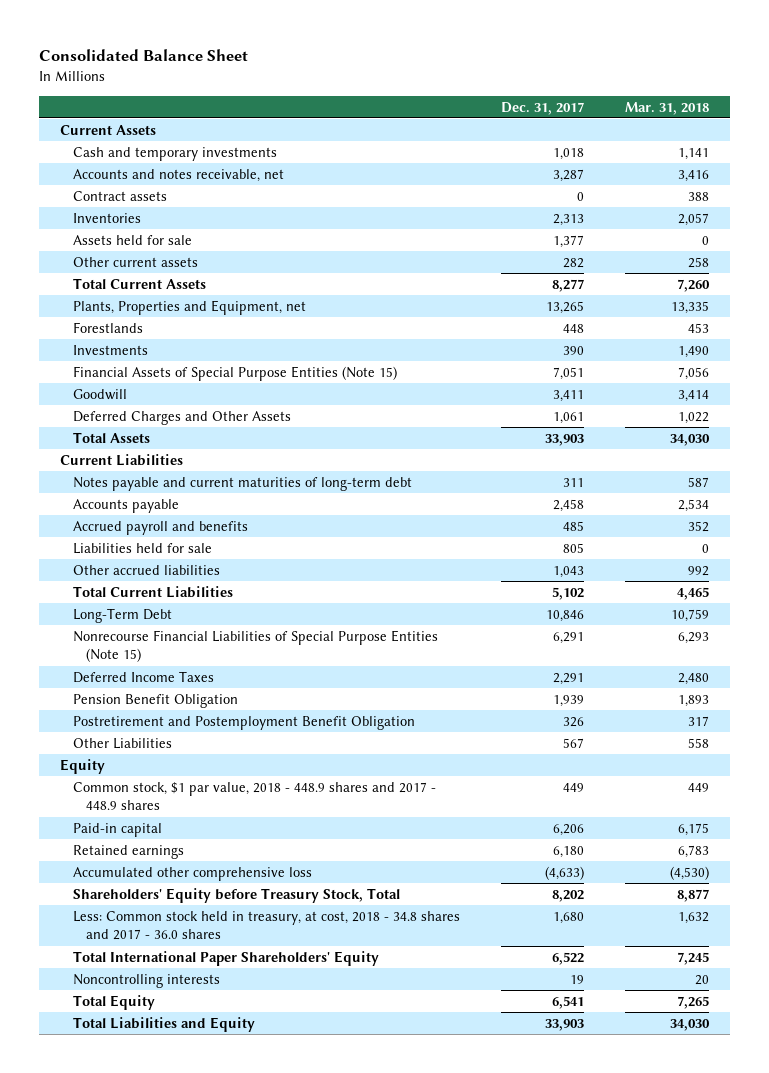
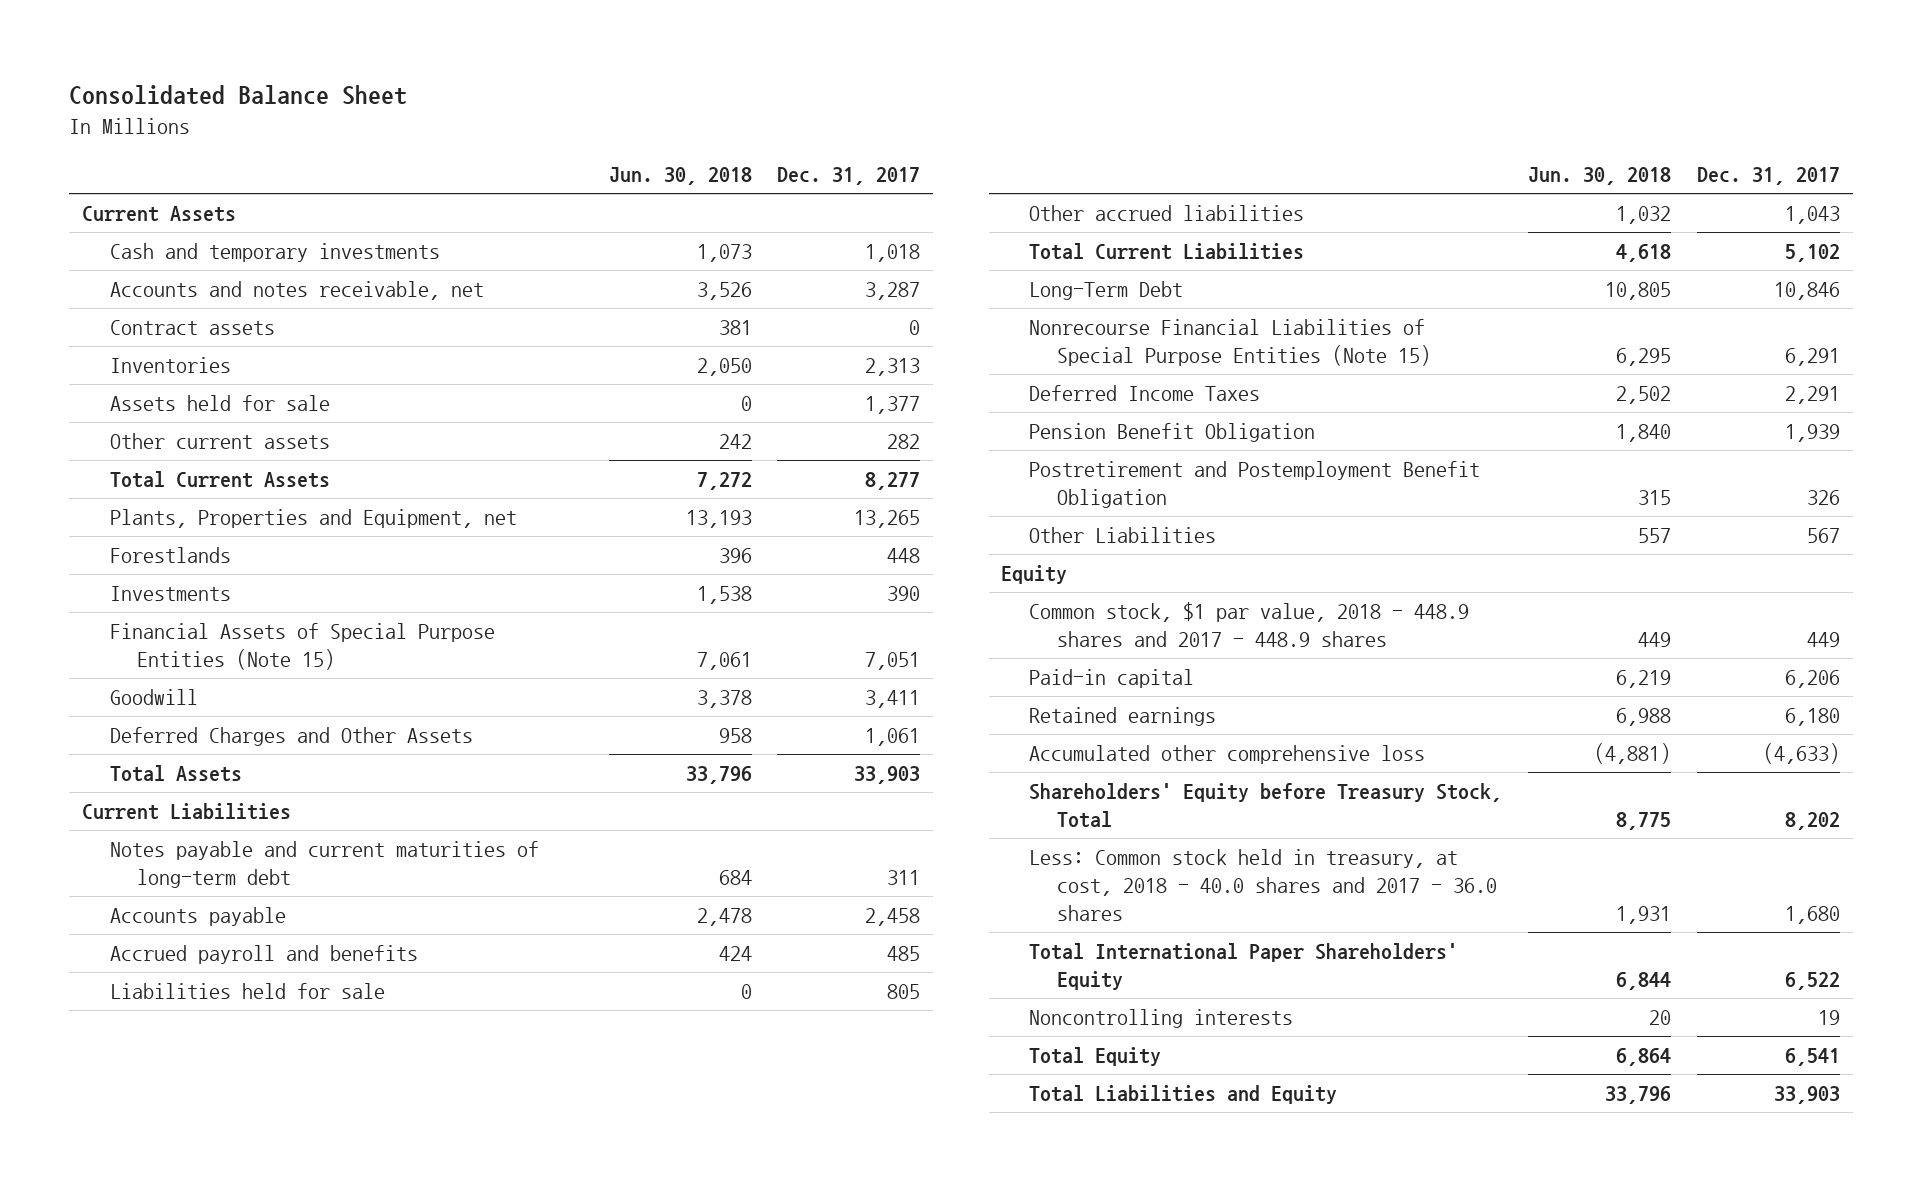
[625,101,710,115] Mar. 31, 2018 -> none
none -> [608,167,752,186] Jun. 30, 2018
[72,910,460,941] Less: Common stock held in treasury, at cost, 2018 - 34.8 shares and 2017 - 36.0 shares -> [1029,849,1497,922] Less: Common stock held in treasury, at cost, 2018 - 40.0 shares and 2017 - 36.0 shares

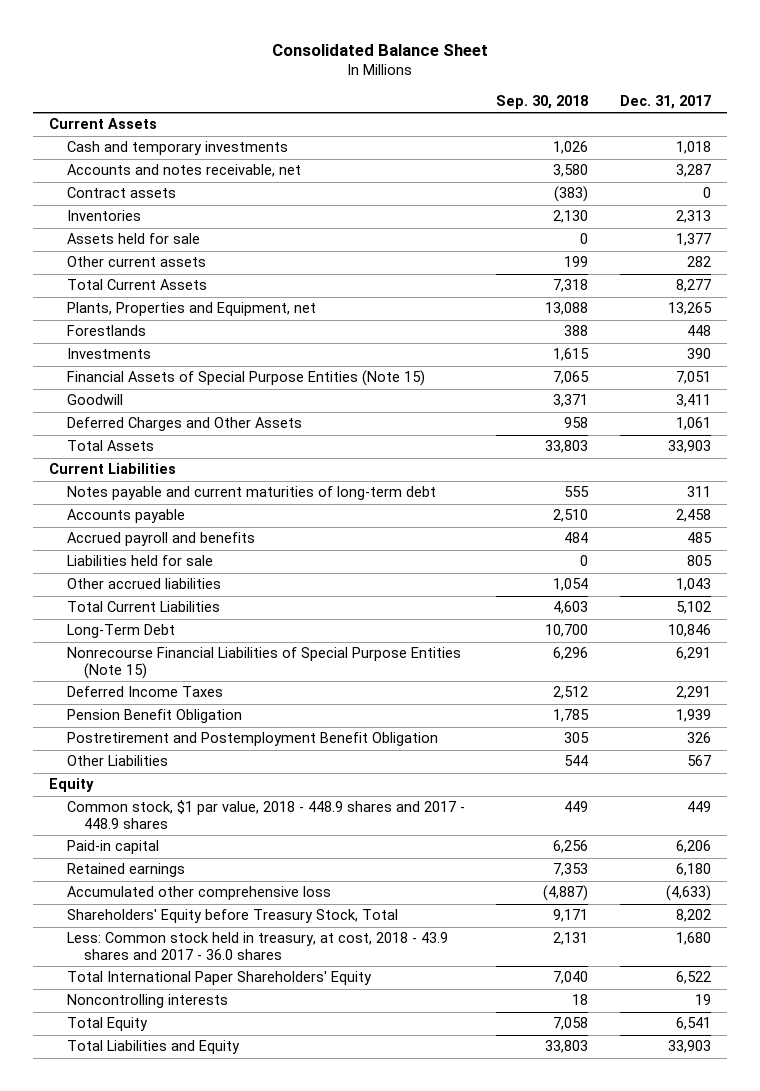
[608,167,752,186] Jun. 30, 2018 -> none
none -> [496,95,589,110] Sep. 30, 2018
[1029,849,1497,922] Less: Common stock held in treasury, at cost, 2018 - 40.0 shares and 2017 - 36.0 shares -> [66,932,448,961] Less: Common stock held in treasury, at cost, 2018 - 43.9 shares and 2017 - 36.0 shares

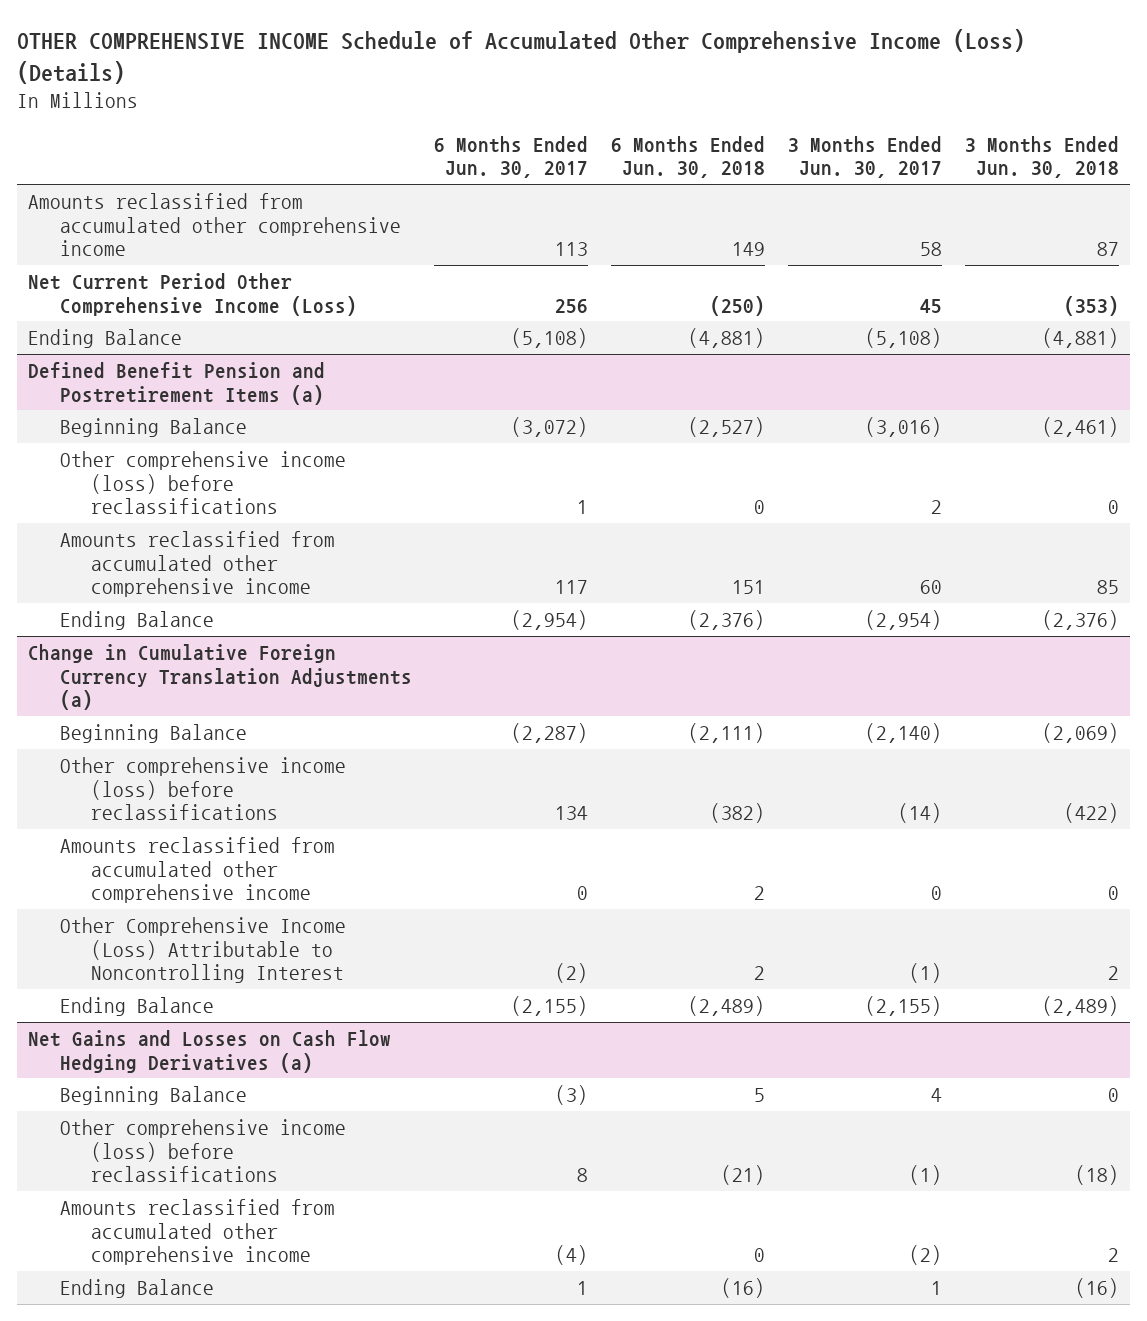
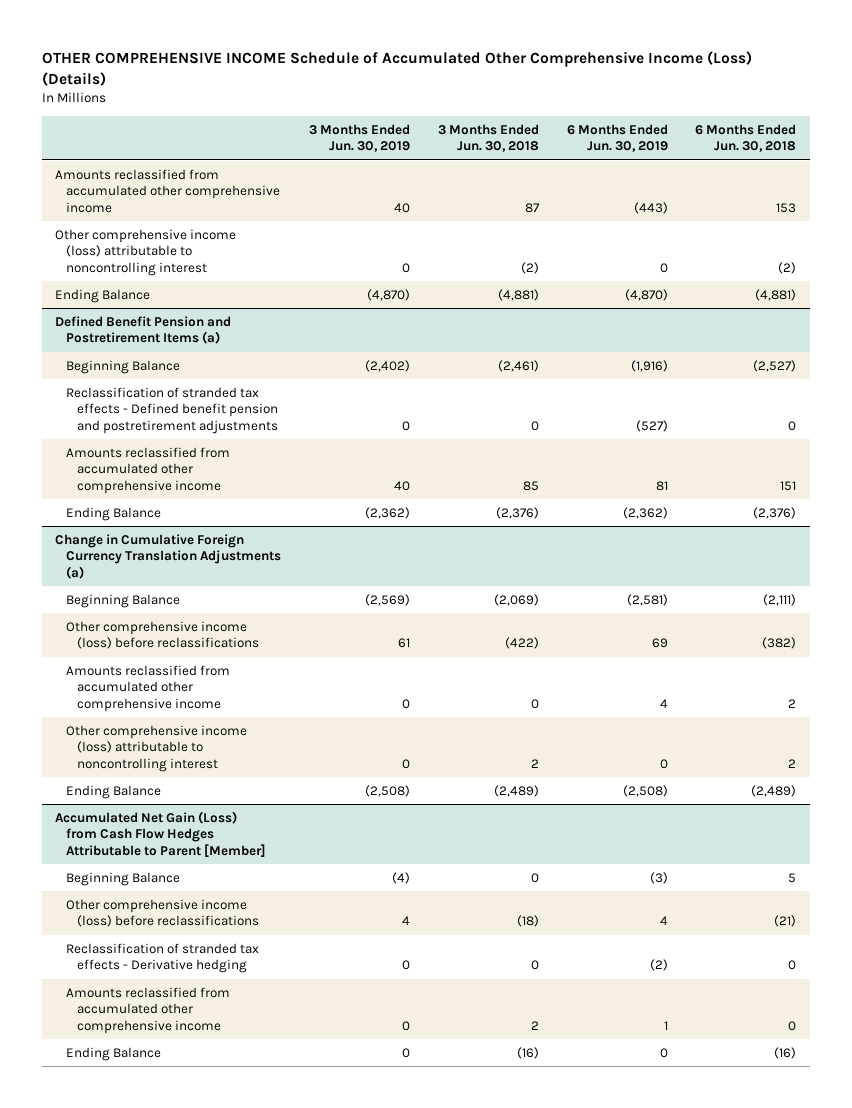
[434,135,589,179] 6 Months Ended Jun. 30, 2017 -> none
[787,135,942,179] 3 Months Ended Jun. 30, 2017 -> none
none -> [308,123,410,153] 3 Months Ended Jun. 30, 2019
none -> [566,123,668,153] 6 Months Ended Jun. 30, 2019
[28,272,357,316] Net Current Period Other Comprehensive Income (Loss) -> none
[732,242,766,257] 149 -> [776,203,797,214] 153
none -> [55,228,237,277] Other comprehensive income (loss) attributable to noncontrolling interest
[59,450,346,515] Other comprehensive income (loss) before reclassifications -> none
none -> [66,386,278,435] Reclassification of stranded tax effects - Defined benefit pension and postretirement adjustments
[59,916,346,984] Other Comprehensive Income (Loss) Attributable to Noncontrolling Interest -> [66,724,248,773] Other comprehensive income (loss) attributable to noncontrolling interest
[28,1029,392,1073] Net Gains and Losses on Cash Flow Hedging Derivatives (a) -> [55,810,267,858] Accumulated Net Gain (Loss) from Cash Flow Hedges Attributable to Parent [Member]
none -> [66,942,260,974] Reclassification of stranded tax effects - Derivative hedging

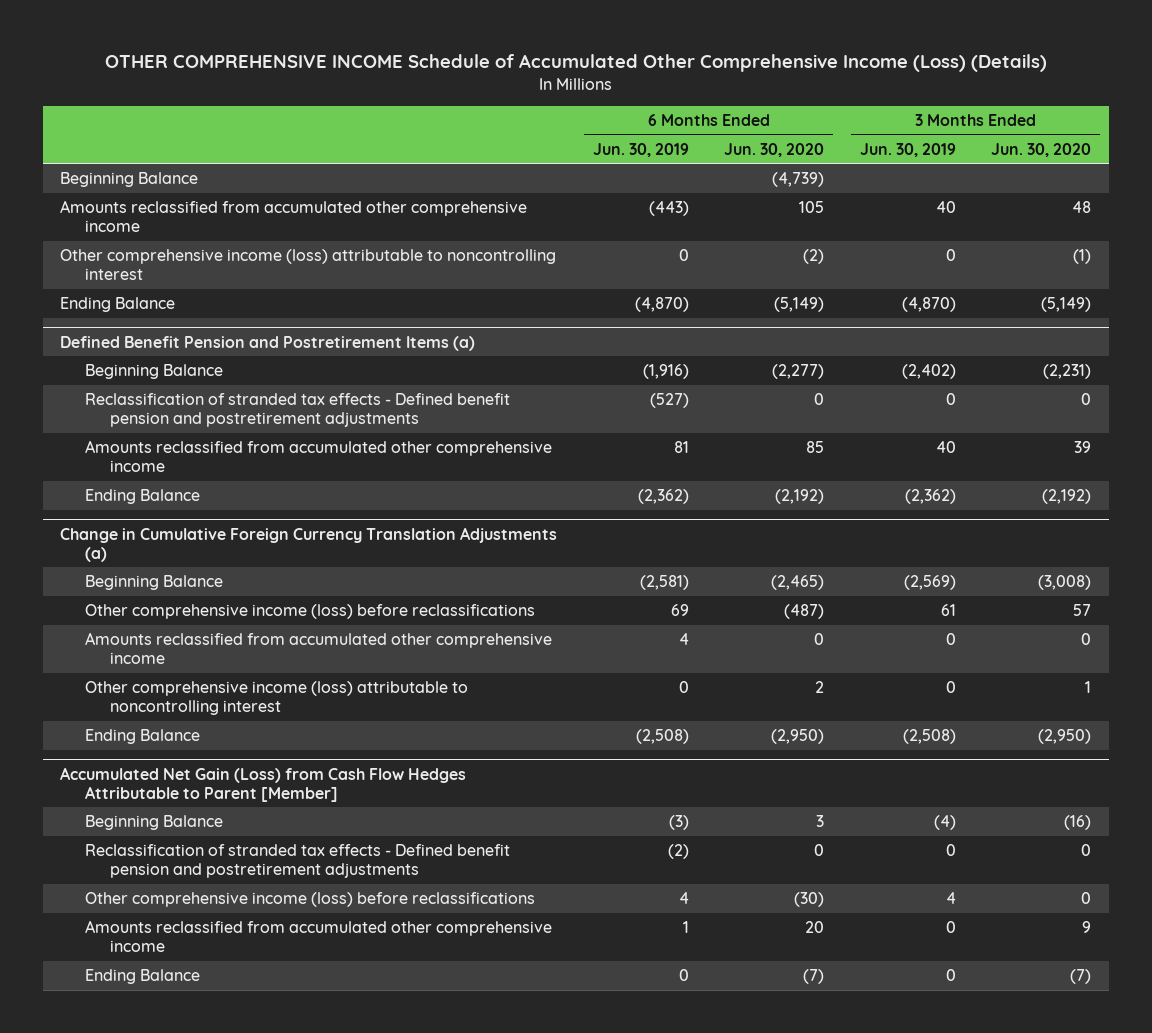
[437,123,539,153] 3 Months Ended Jun. 30, 2018 -> none
[695,123,797,153] 6 Months Ended Jun. 30, 2018 -> none
none -> [724,142,825,157] Jun. 30, 2020
none -> [991,142,1092,157] Jun. 30, 2020
none -> [60,172,199,188] Beginning Balance
none -> [85,844,511,879] Reclassification of stranded tax effects - Defined benefit pension and postretirement adjustments
[66,942,260,974] Reclassification of stranded tax effects - Derivative hedging -> none

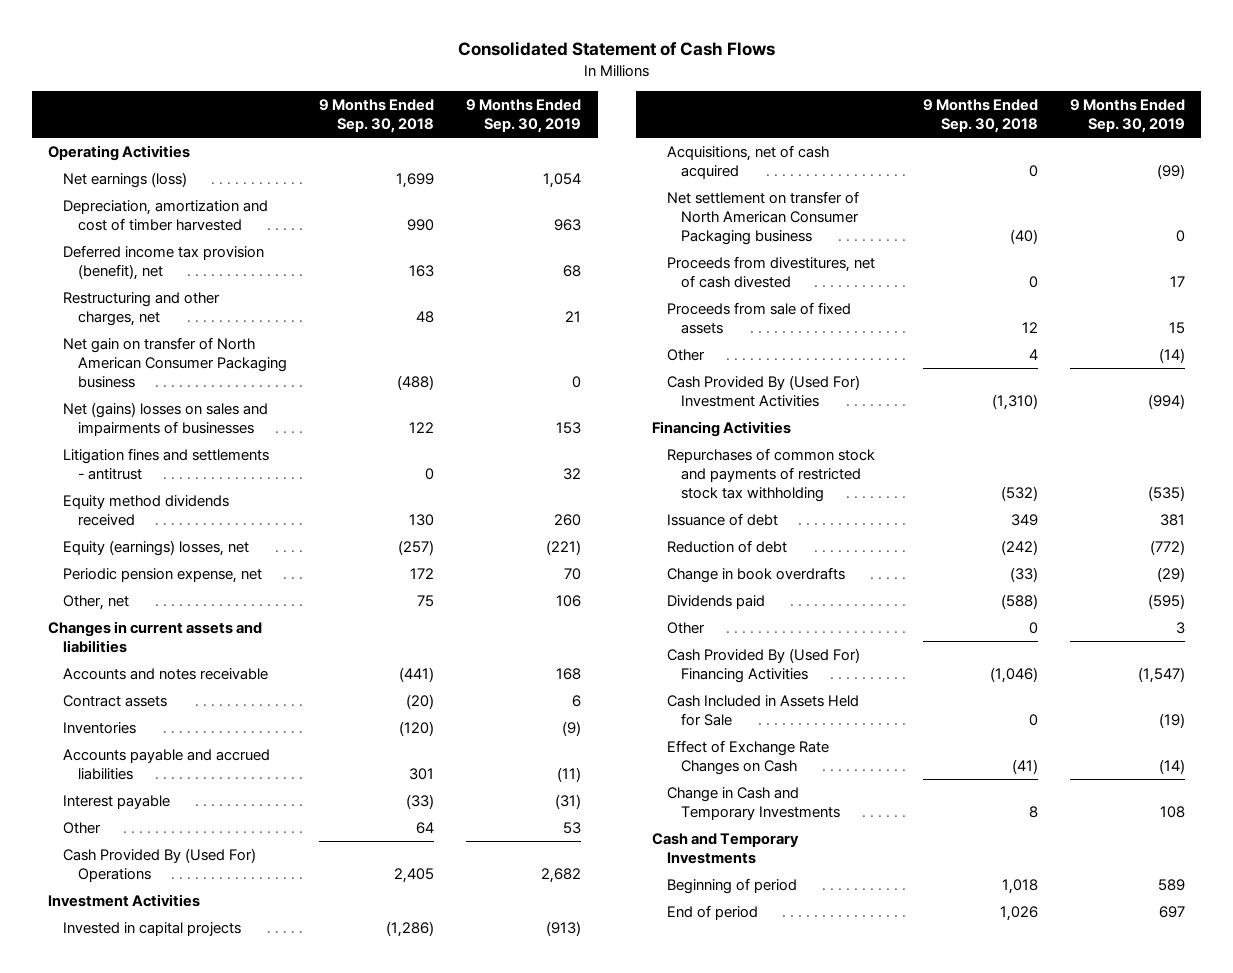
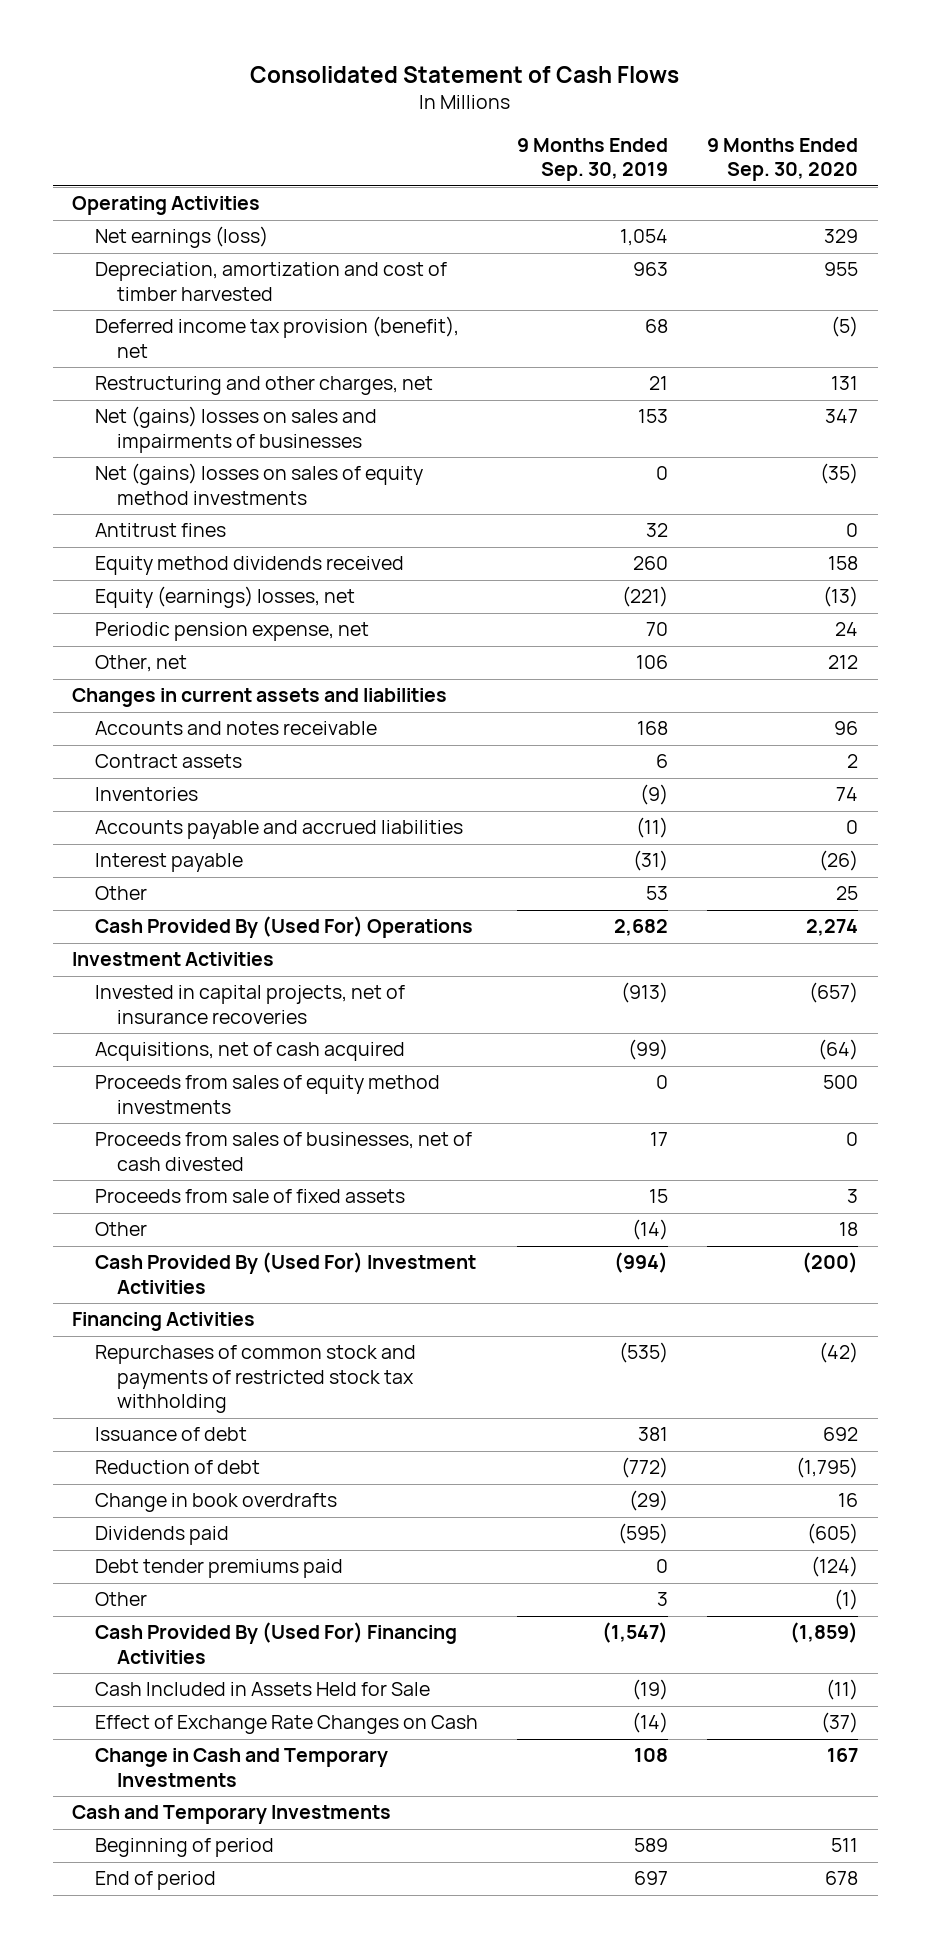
[319,99,435,133] 9 Months Ended Sep. 30, 2018 -> none
none -> [707,137,859,182] 9 Months Ended Sep. 30, 2020
[62,336,287,388] Net gain on transfer of North American Consumer Packaging business -> none
[62,447,269,480] Litigation fines and settlements - antitrust -> none
none -> [94,463,423,505] Net (gains) losses on sales of equity method investments
none -> [94,523,226,538] Antitrust fines
[62,921,241,936] Invested in capital projects -> [94,985,405,1024] Invested in capital projects, net of insurance recoveries
[666,190,860,245] Net settlement on transfer of North American Consumer Packaging business -> none
none -> [94,1075,440,1114] Proceeds from sales of equity method investments
[666,255,875,288] Proceeds from divestitures, net of cash divested -> [94,1132,472,1171] Proceeds from sales of businesses, net of cash divested
none -> [94,1559,343,1579] Debt tender premiums paid

